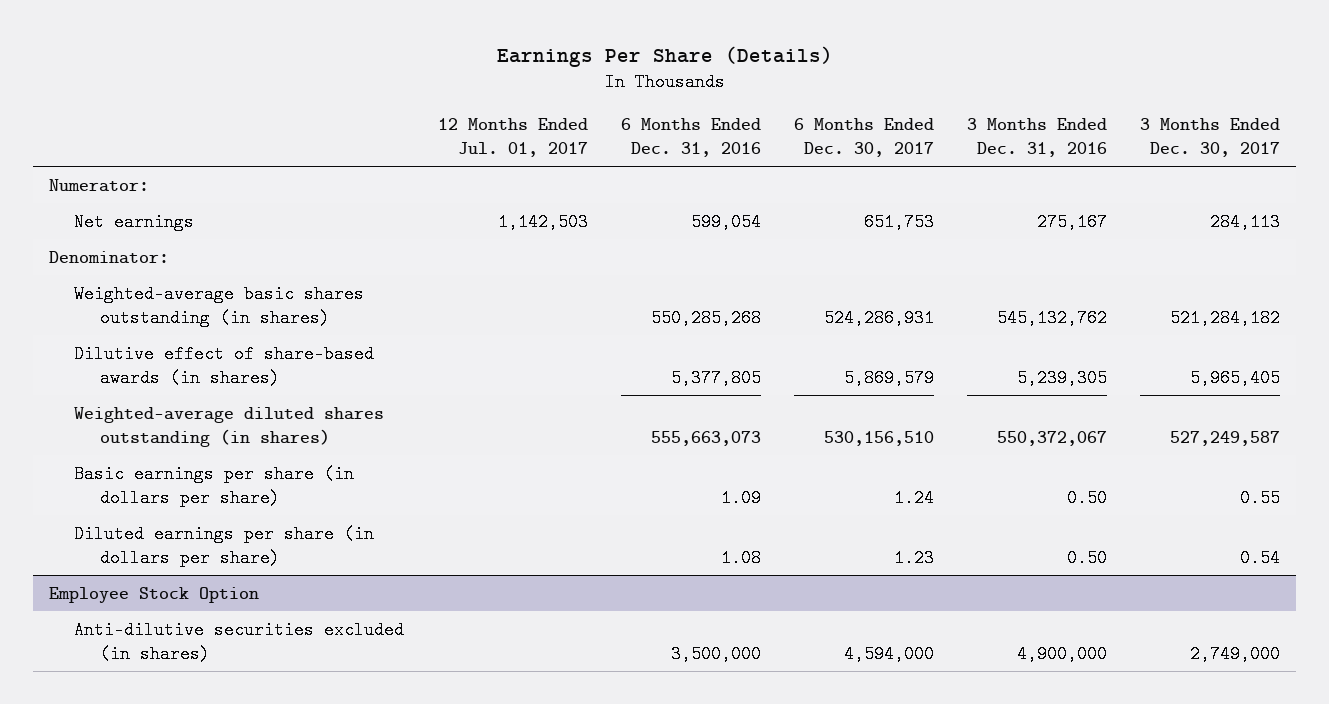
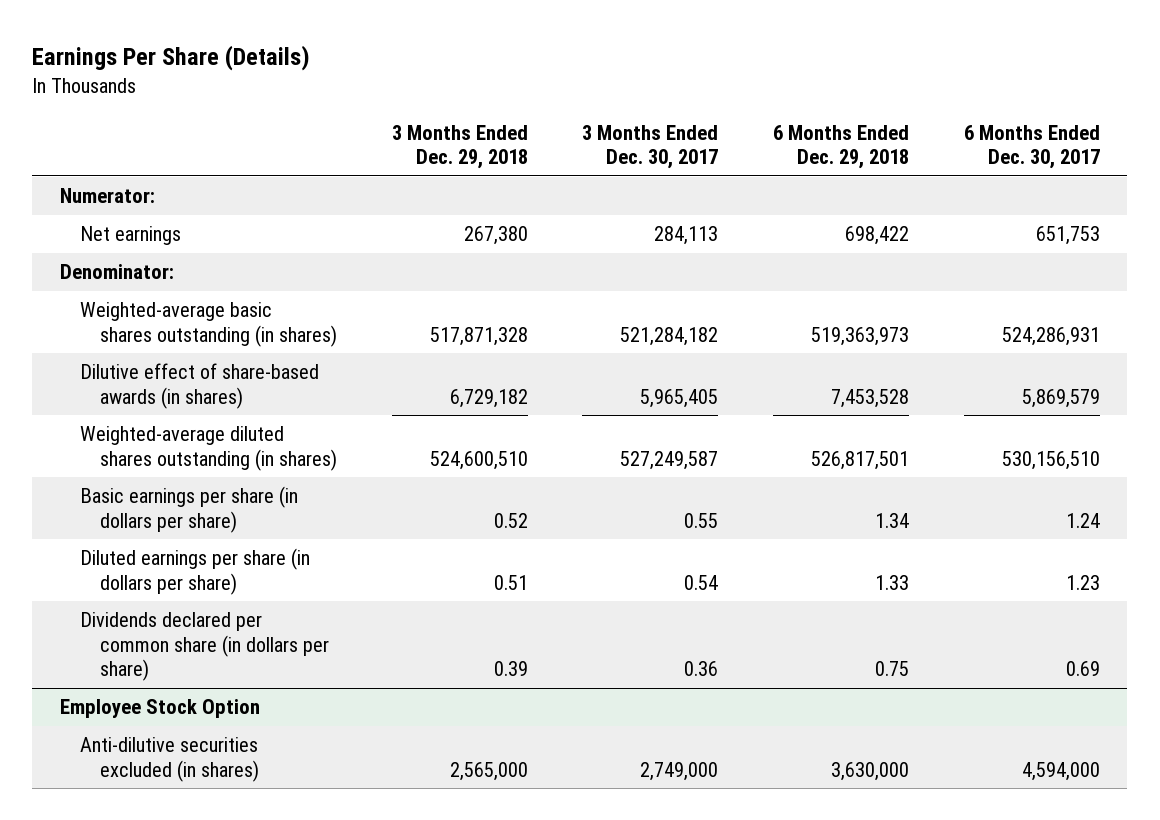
[437,117,588,157] 12 Months Ended Jul. 01, 2017 -> none
[620,117,761,157] 6 Months Ended Dec. 31, 2016 -> none
[966,117,1107,157] 3 Months Ended Dec. 31, 2016 -> none
none -> [391,124,528,170] 3 Months Ended Dec. 29, 2018
none -> [773,124,910,170] 6 Months Ended Dec. 29, 2018
none -> [79,612,329,682] Dividends declared per common share (in dollars per share)

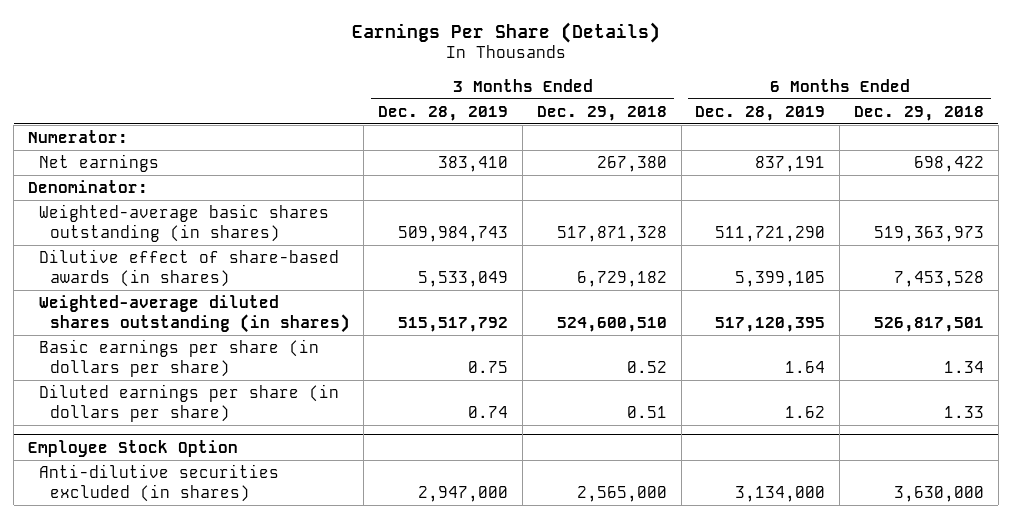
[582,124,719,170] 3 Months Ended Dec. 30, 2017 -> none
[963,124,1100,170] 6 Months Ended Dec. 30, 2017 -> none
none -> [378,105,509,121] Dec. 28, 2019
none -> [695,105,826,121] Dec. 28, 2019
[79,612,329,682] Dividends declared per common share (in dollars per share) -> none

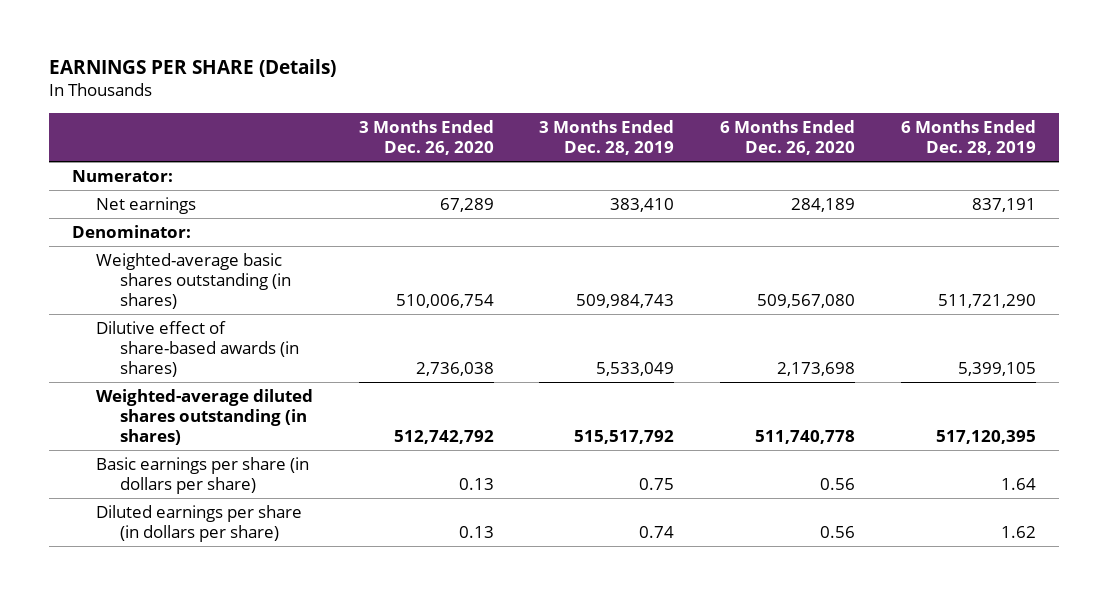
[352,21,661,43] Earnings Per Share (Details) -> [48,59,336,78] EARNINGS PER SHARE (Details)
[536,105,667,121] Dec. 29, 2018 -> none
[854,105,985,121] Dec. 29, 2018 -> none
none -> [358,119,494,155] 3 Months Ended Dec. 26, 2020
none -> [720,119,856,155] 6 Months Ended Dec. 26, 2020
[28,439,239,457] Employee Stock Option -> none
[38,463,279,502] Anti-dilutive securities excluded (in shares) -> none

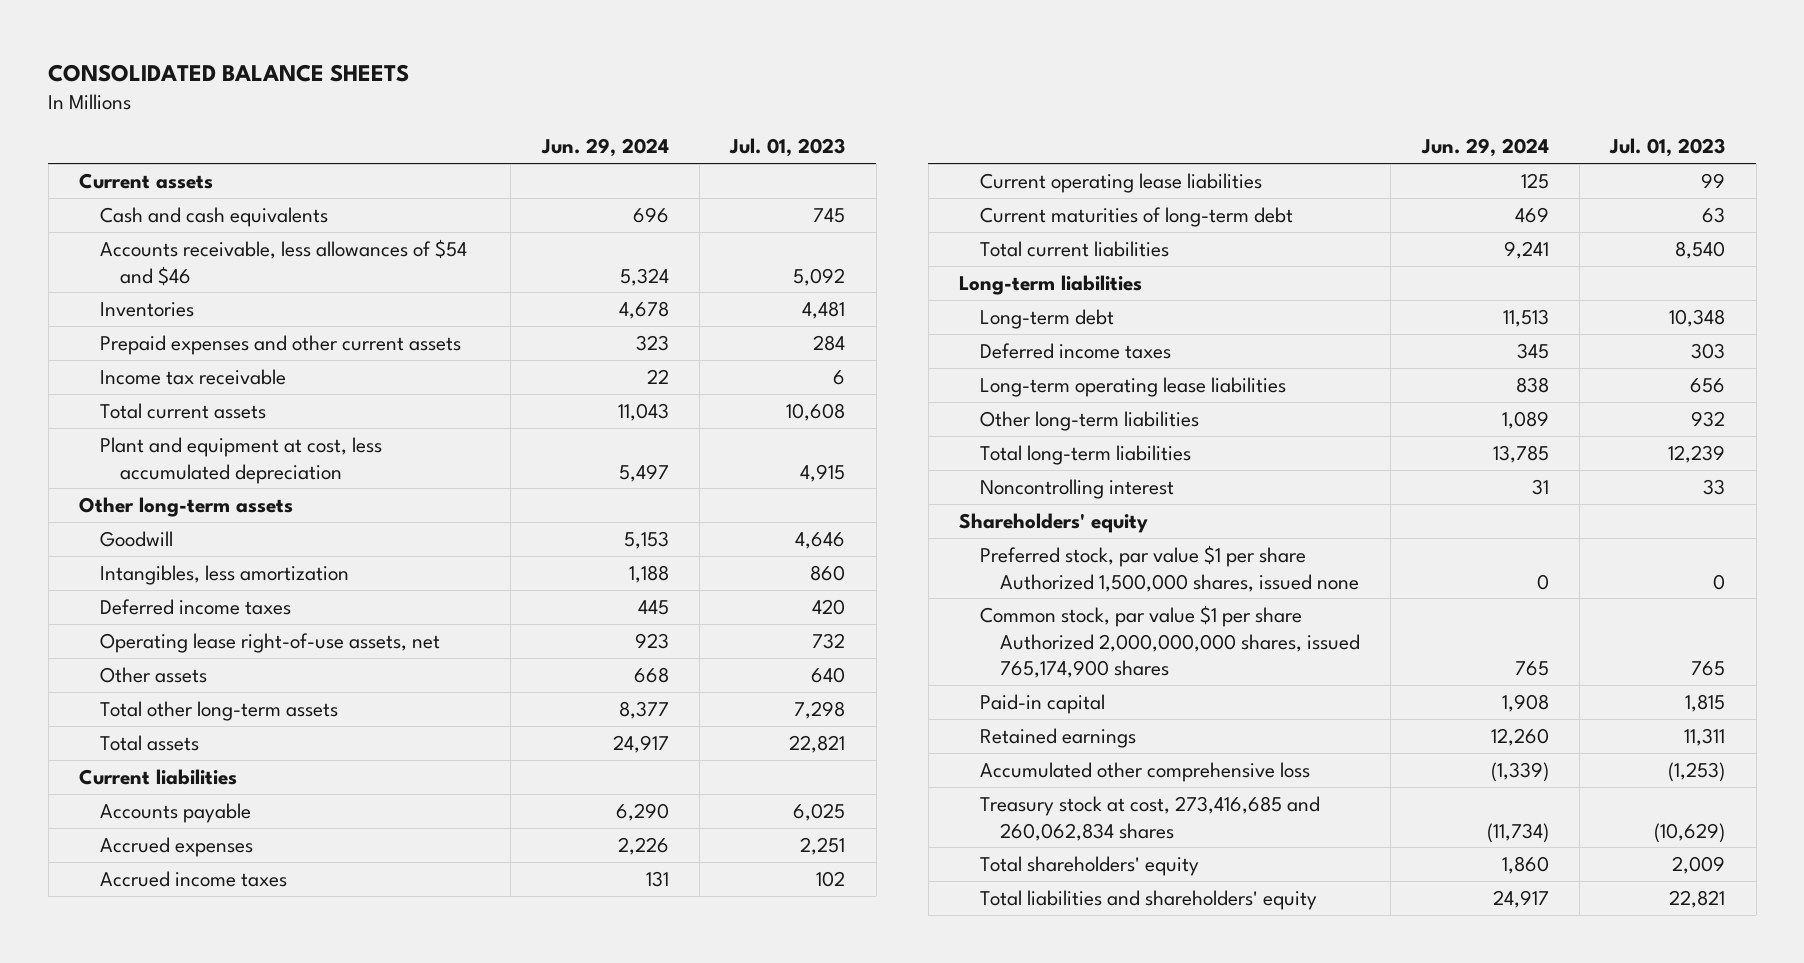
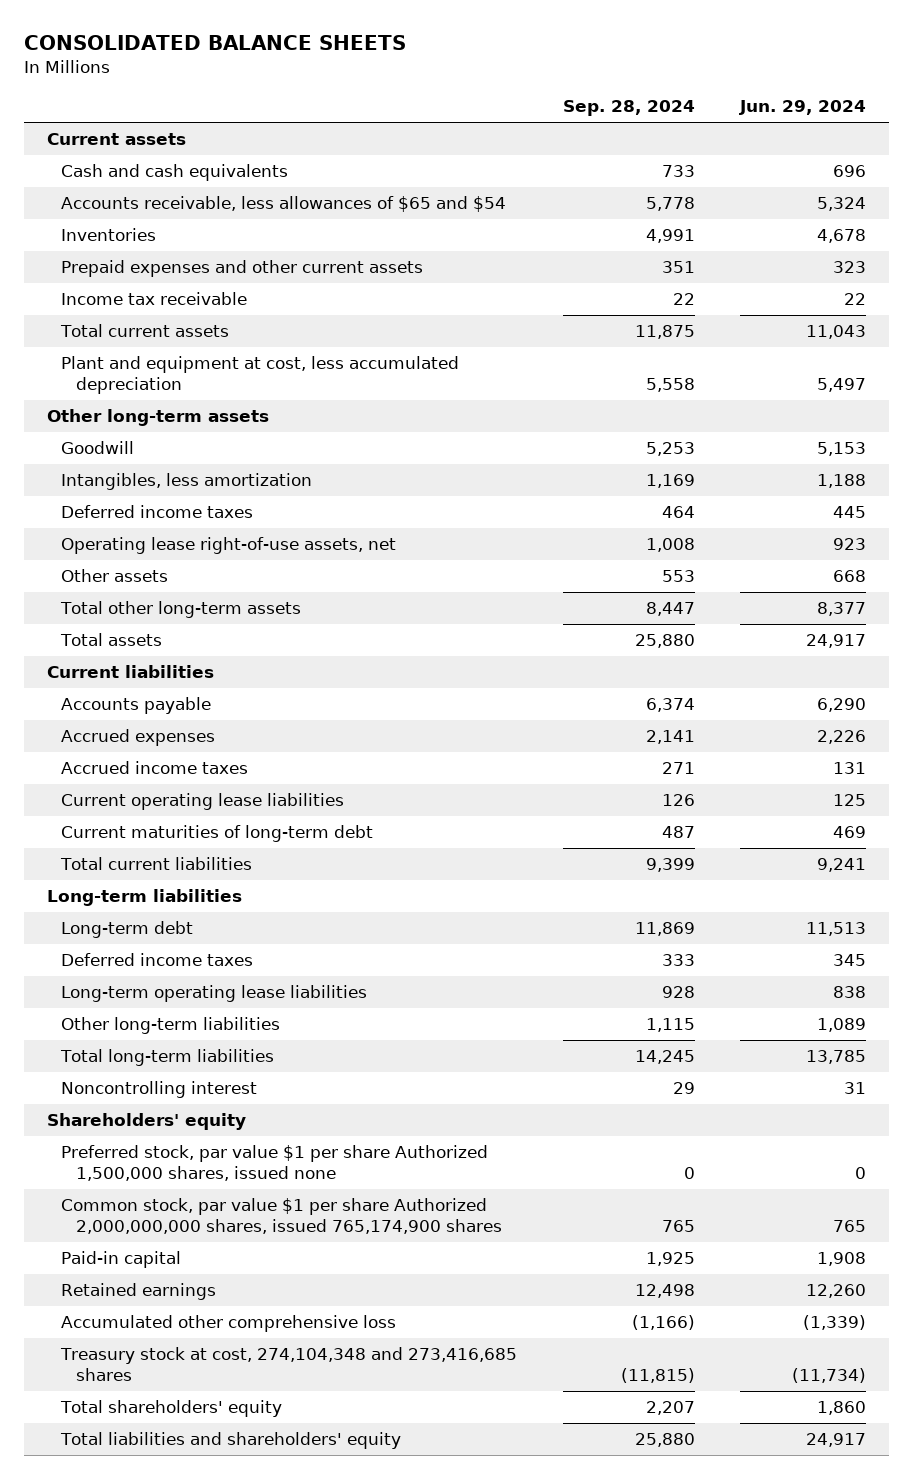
[729,138,846,158] Jul. 01, 2023 -> none
none -> [562,100,695,117] Sep. 28, 2024
[99,238,467,286] Accounts receivable, less allowances of $54 and $46 -> [61,196,507,213] Accounts receivable, less allowances of $65 and $54
[979,795,1320,841] Treasury stock at cost, 273,416,685 and 260,062,834 shares -> [60,1347,518,1382] Treasury stock at cost, 274,104,348 and 273,416,685 shares

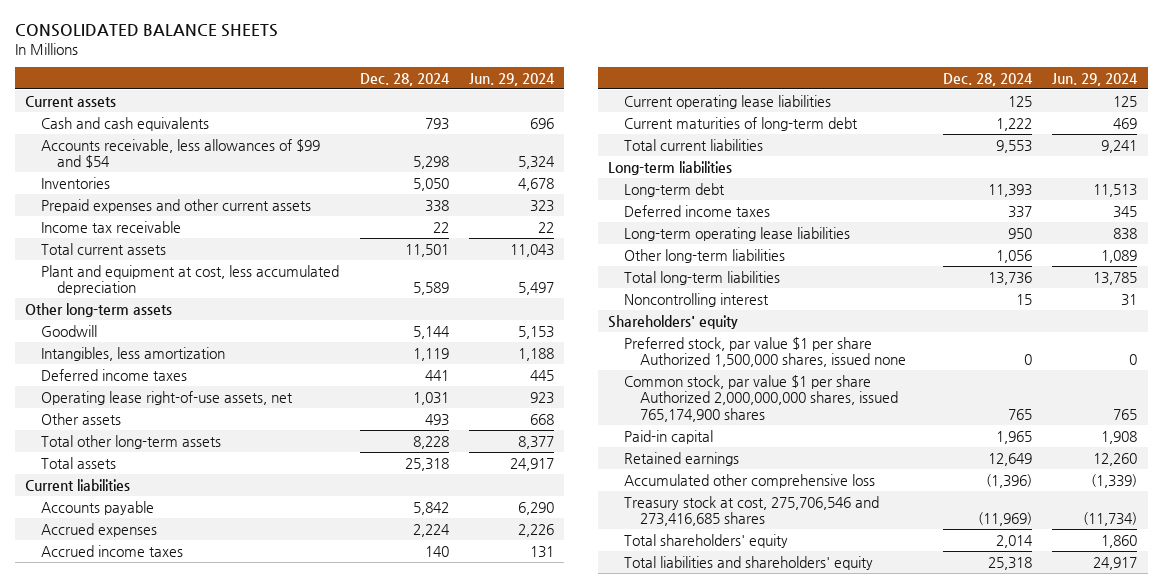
[562,100,695,117] Sep. 28, 2024 -> none
none -> [359,72,450,86] Dec. 28, 2024
[61,196,507,213] Accounts receivable, less allowances of $65 and $54 -> [41,138,321,169] Accounts receivable, less allowances of $99 and $54
[60,1347,518,1382] Treasury stock at cost, 274,104,348 and 273,416,685 shares -> [624,495,880,527] Treasury stock at cost, 275,706,546 and 273,416,685 shares

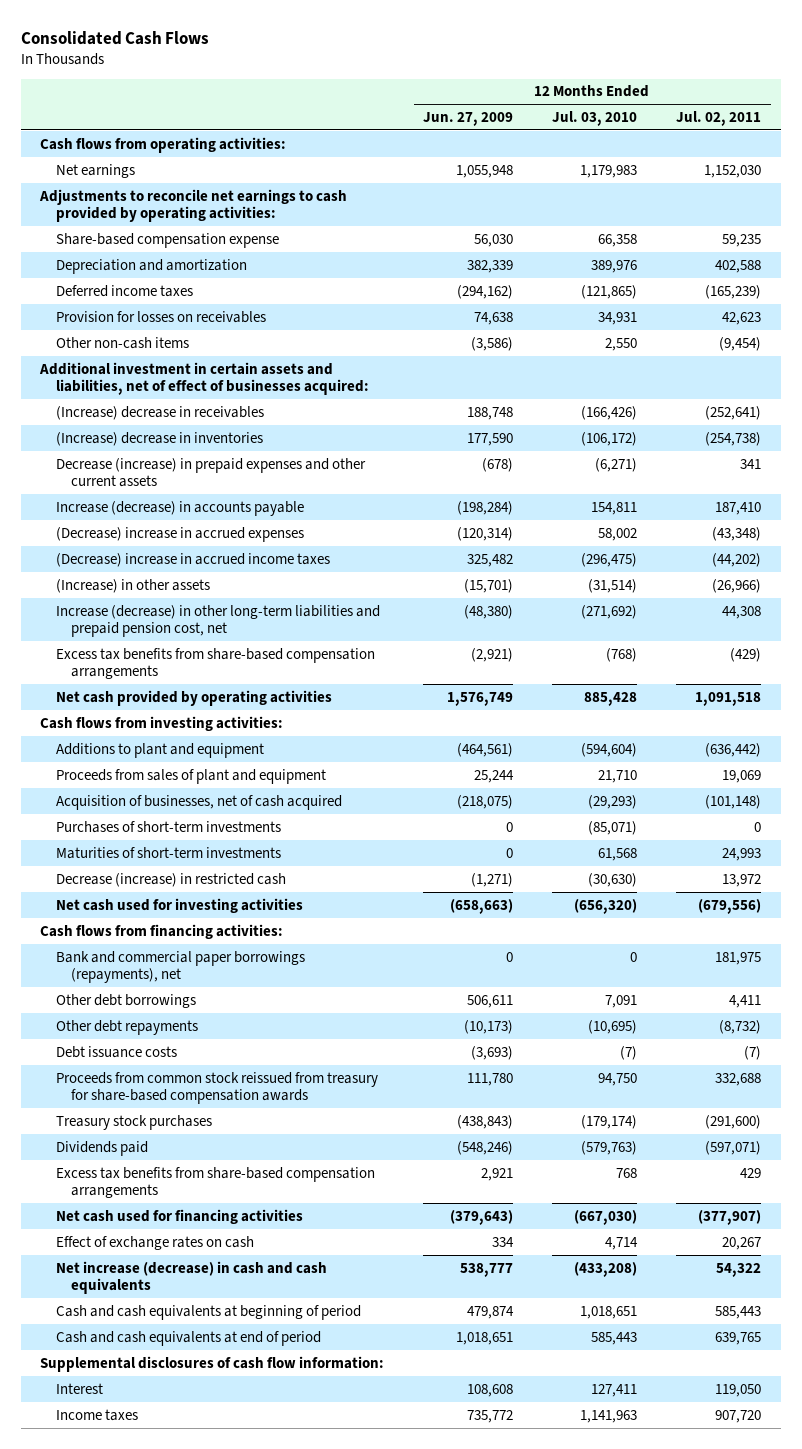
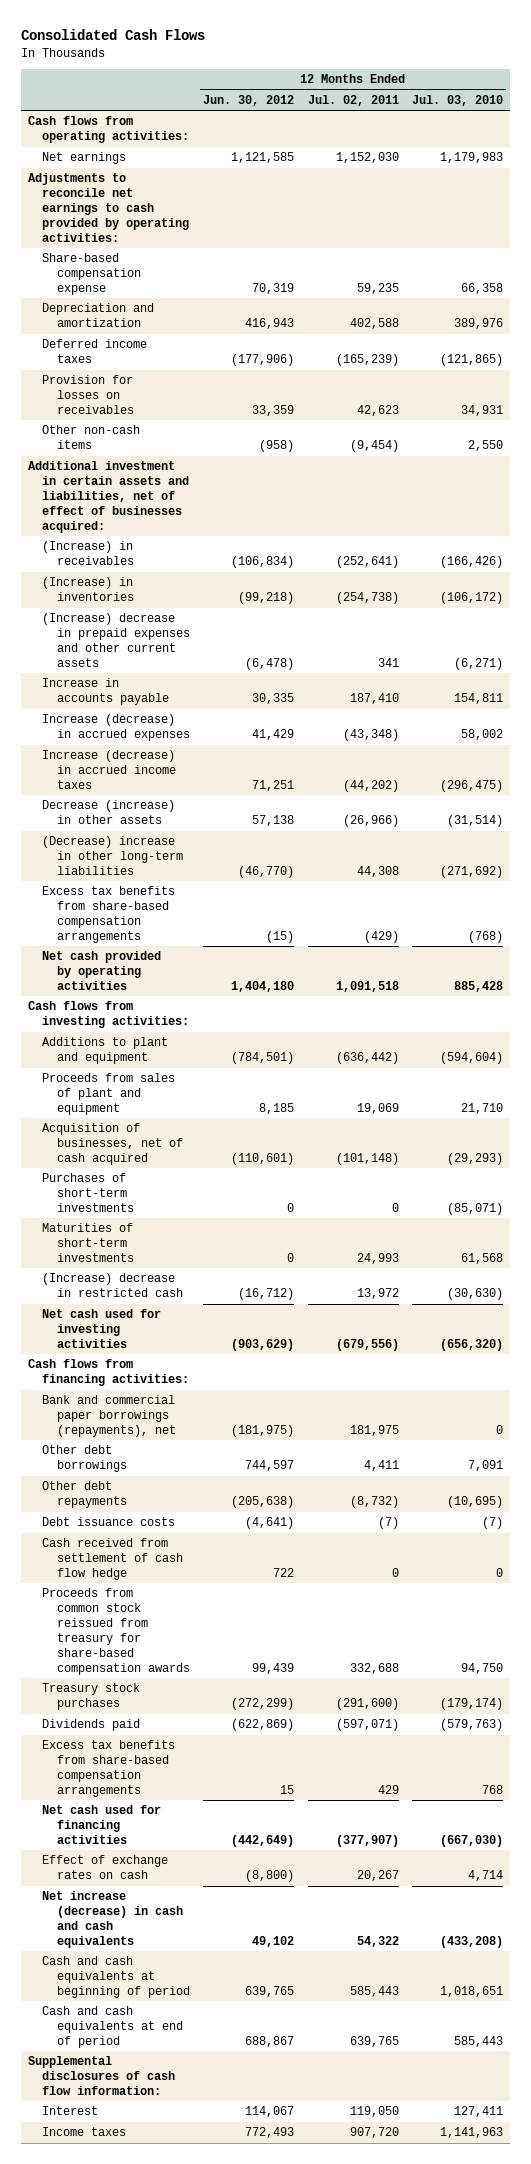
[423,112,514,127] Jun. 27, 2009 -> none
none -> [203,94,295,106] Jun. 30, 2012
[55,405,264,420] (Increase) decrease in receivables -> [42,541,134,566] (Increase) in receivables
[55,431,263,446] (Increase) decrease in inventories -> [42,577,134,602] (Increase) in inventories
[55,457,366,487] Decrease (increase) in prepaid expenses and other current assets -> [42,613,190,667] (Increase) decrease in prepaid expenses and other current assets
[55,500,304,516] Increase (decrease) in accounts payable -> [42,678,169,706] Increase in accounts payable
[55,526,304,542] (Decrease) increase in accrued expenses -> [42,714,190,742] Increase (decrease) in accrued expenses
[55,552,330,567] (Decrease) increase in accrued income taxes -> [42,750,176,790] Increase (decrease) in accrued income taxes
[55,578,210,593] (Increase) in other assets -> [42,800,176,825] Decrease (increase) in other assets
[55,604,380,637] Increase (decrease) in other long-term liabilities and prepaid pension cost, net -> [42,836,183,876] (Decrease) increase in other long-term liabilities
[55,872,286,887] Decrease (increase) in restricted cash -> [42,1273,183,1298] (Increase) decrease in restricted cash
none -> [42,1538,183,1581] Cash received from settlement of cash flow hedge

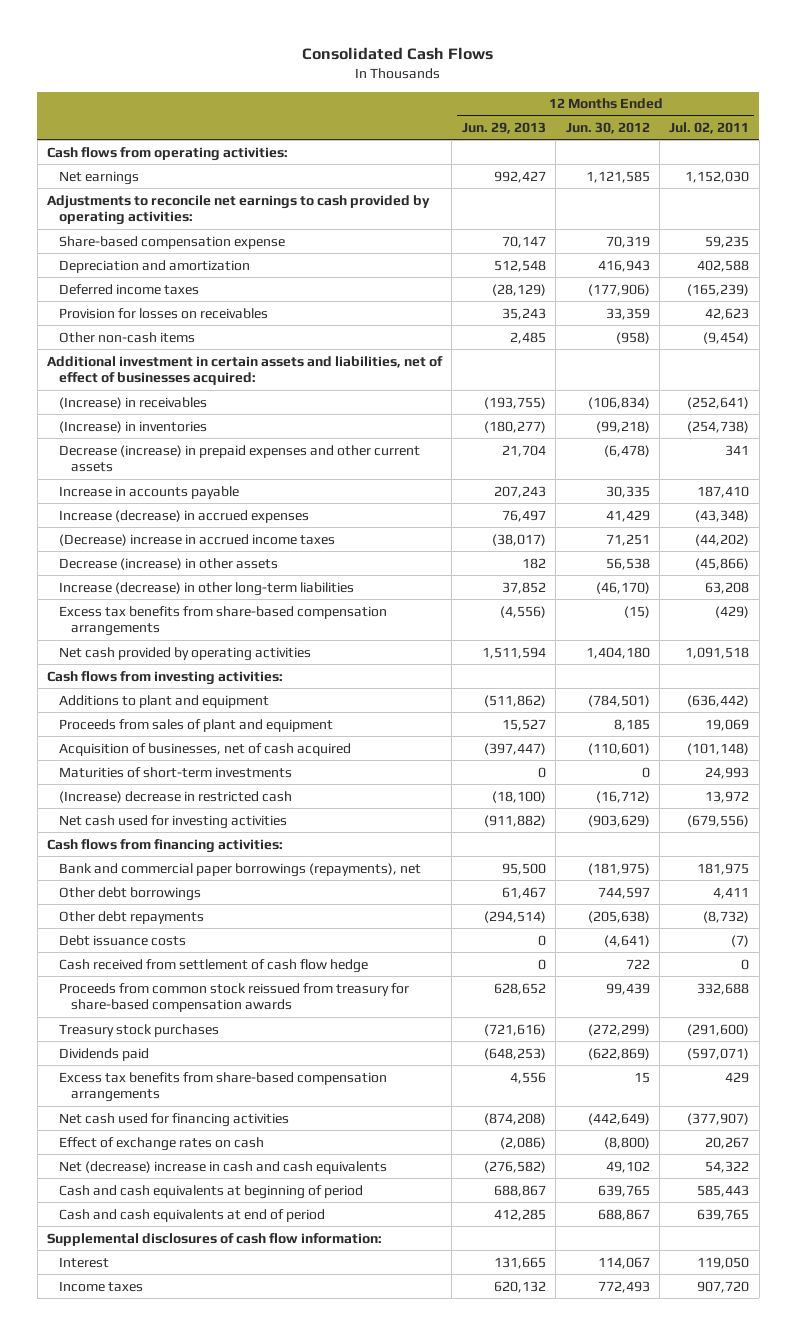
[412,94,504,106] Jul. 03, 2010 -> none
none -> [461,122,546,135] Jun. 29, 2013
[42,613,190,667] (Increase) decrease in prepaid expenses and other current assets -> [59,444,421,473] Decrease (increase) in prepaid expenses and other current assets
[42,750,176,790] Increase (decrease) in accrued income taxes -> [59,533,336,546] (Decrease) increase in accrued income taxes
[252,815,295,827] 57,138 -> [605,557,650,570] 56,538
[342,815,399,828] (26,966) -> [695,557,750,570] (45,866)
[42,836,183,876] (Decrease) increase in other long-term liabilities -> [59,581,355,596] Increase (decrease) in other long-term liabilities
[238,866,295,879] (46,770) -> [595,581,650,594] (46,170)
[356,866,399,878] 44,308 -> [705,581,750,594] 63,208
[42,1173,134,1213] Purchases of short-term investments -> none
[42,1891,183,1948] Net increase (decrease) in cash and cash equivalents -> [59,1160,388,1174] Net (decrease) increase in cash and cash equivalents

